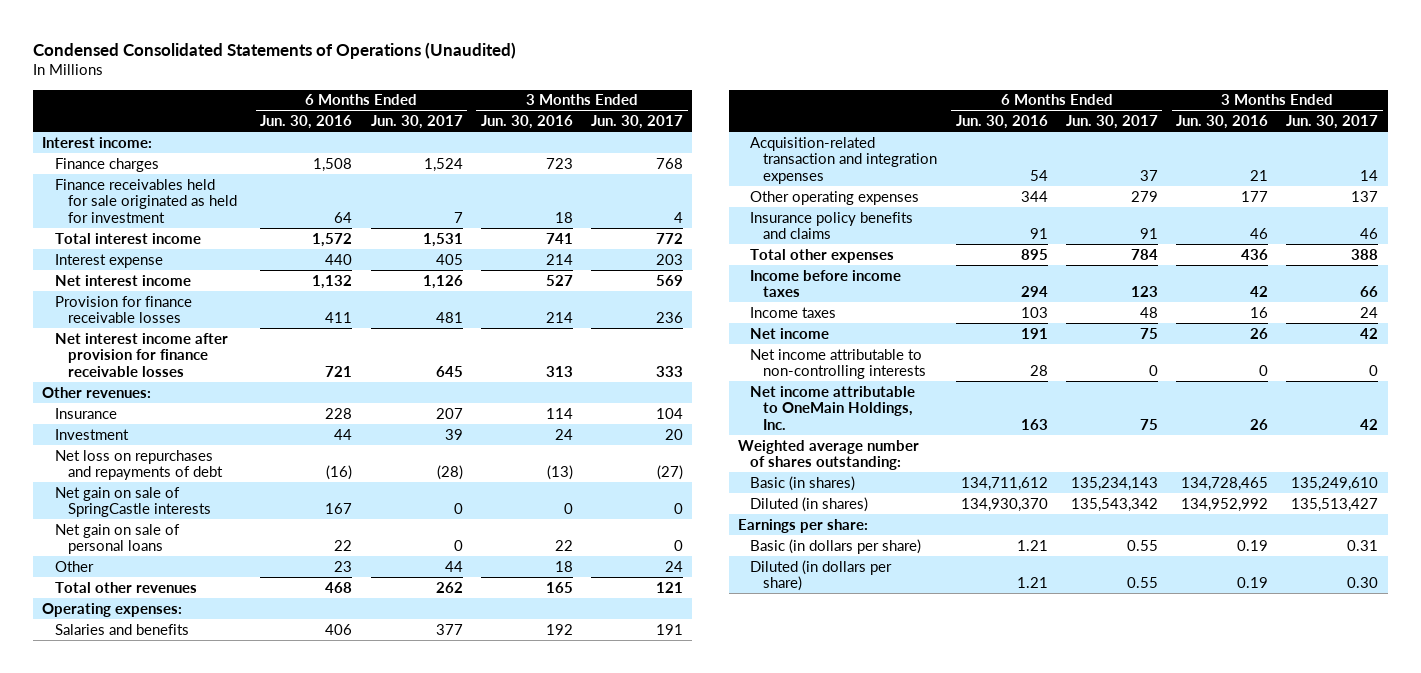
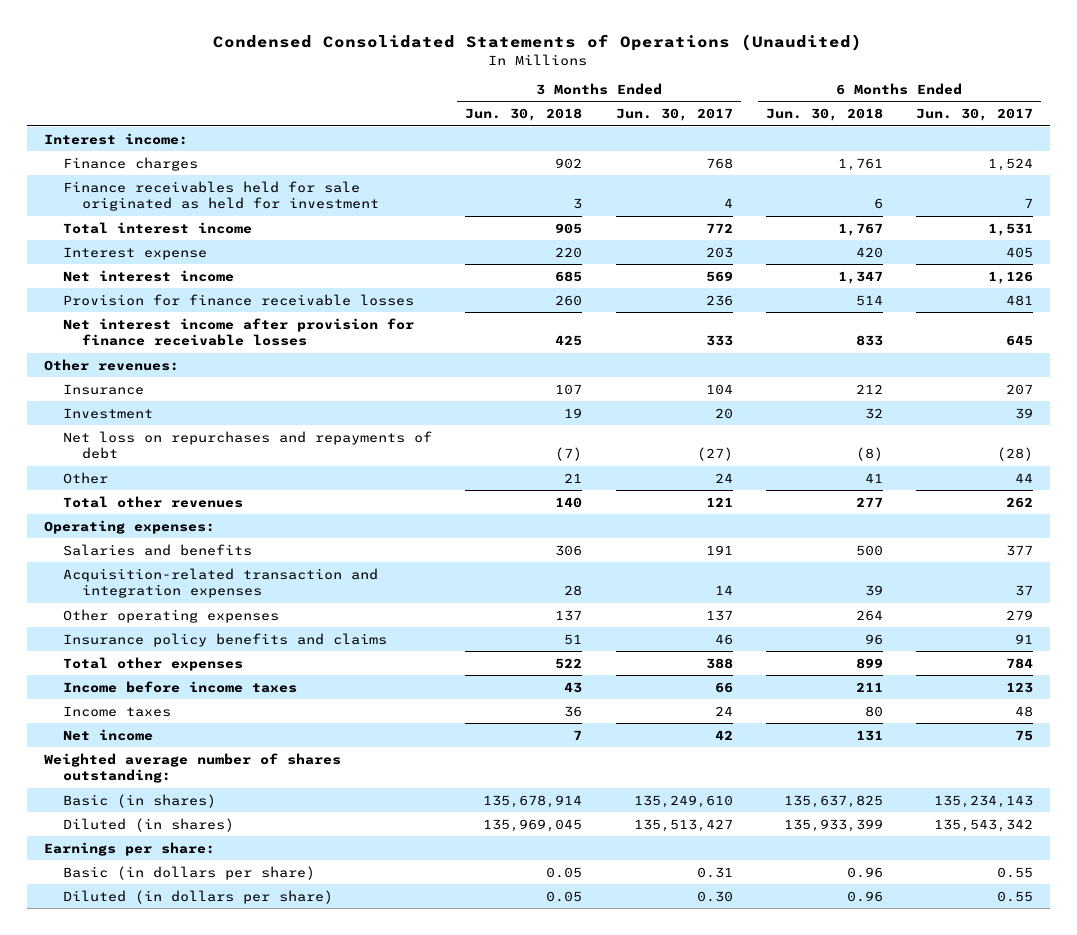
[260,115,353,130] Jun. 30, 2016 -> none
[480,115,573,130] Jun. 30, 2016 -> none
none -> [465,108,583,122] Jun. 30, 2018
none -> [765,108,883,122] Jun. 30, 2018
[55,486,211,518] Net gain on sale of SpringCastle interests -> none
[55,523,181,555] Net gain on sale of personal loans -> none
[750,348,927,380] Net income attributable to non-controlling interests -> none
[750,385,916,430] Net income attributable to OneMain Holdings, Inc. -> none

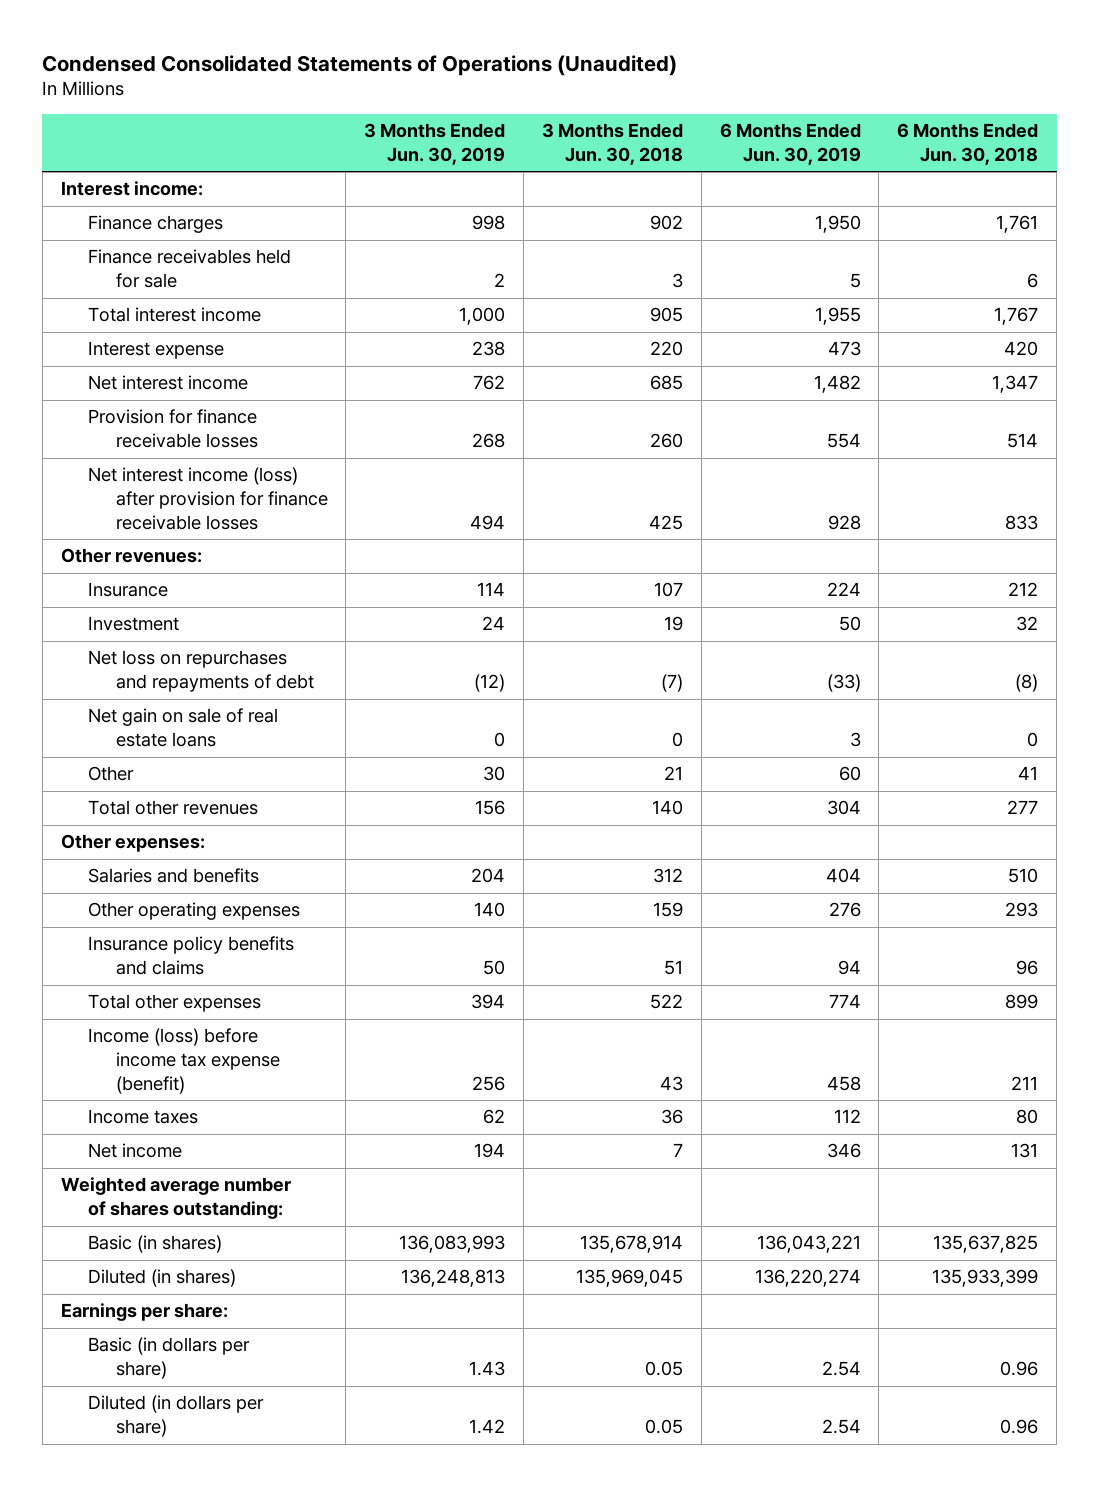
[615,108,733,122] Jun. 30, 2017 -> none
[916,108,1034,122] Jun. 30, 2017 -> none
none -> [364,123,506,166] 3 Months Ended Jun. 30, 2019
none -> [719,123,861,166] 6 Months Ended Jun. 30, 2019
[63,180,380,212] Finance receivables held for sale originated as held for investment -> [88,249,292,289] Finance receivables held for sale
[63,317,415,347] Net interest income after provision for finance receivable losses -> [88,467,328,531] Net interest income (loss) after provision for finance receivable losses
none -> [88,708,279,748] Net gain on sale of real estate loans
[43,519,215,534] Operating expenses: -> none
[63,567,379,599] Acquisition-related transaction and integration expenses -> none
none -> [60,834,205,853] Other expenses:
[555,544,583,556] 306 -> [652,868,683,884] 312
[855,544,883,556] 500 -> [1008,868,1039,884] 510
[555,609,583,621] 137 -> [652,902,683,918] 159
[855,609,883,621] 264 -> [1005,902,1039,918] 293
[63,680,298,693] Income before income taxes -> [88,1028,280,1095] Income (loss) before income tax expense (benefit)

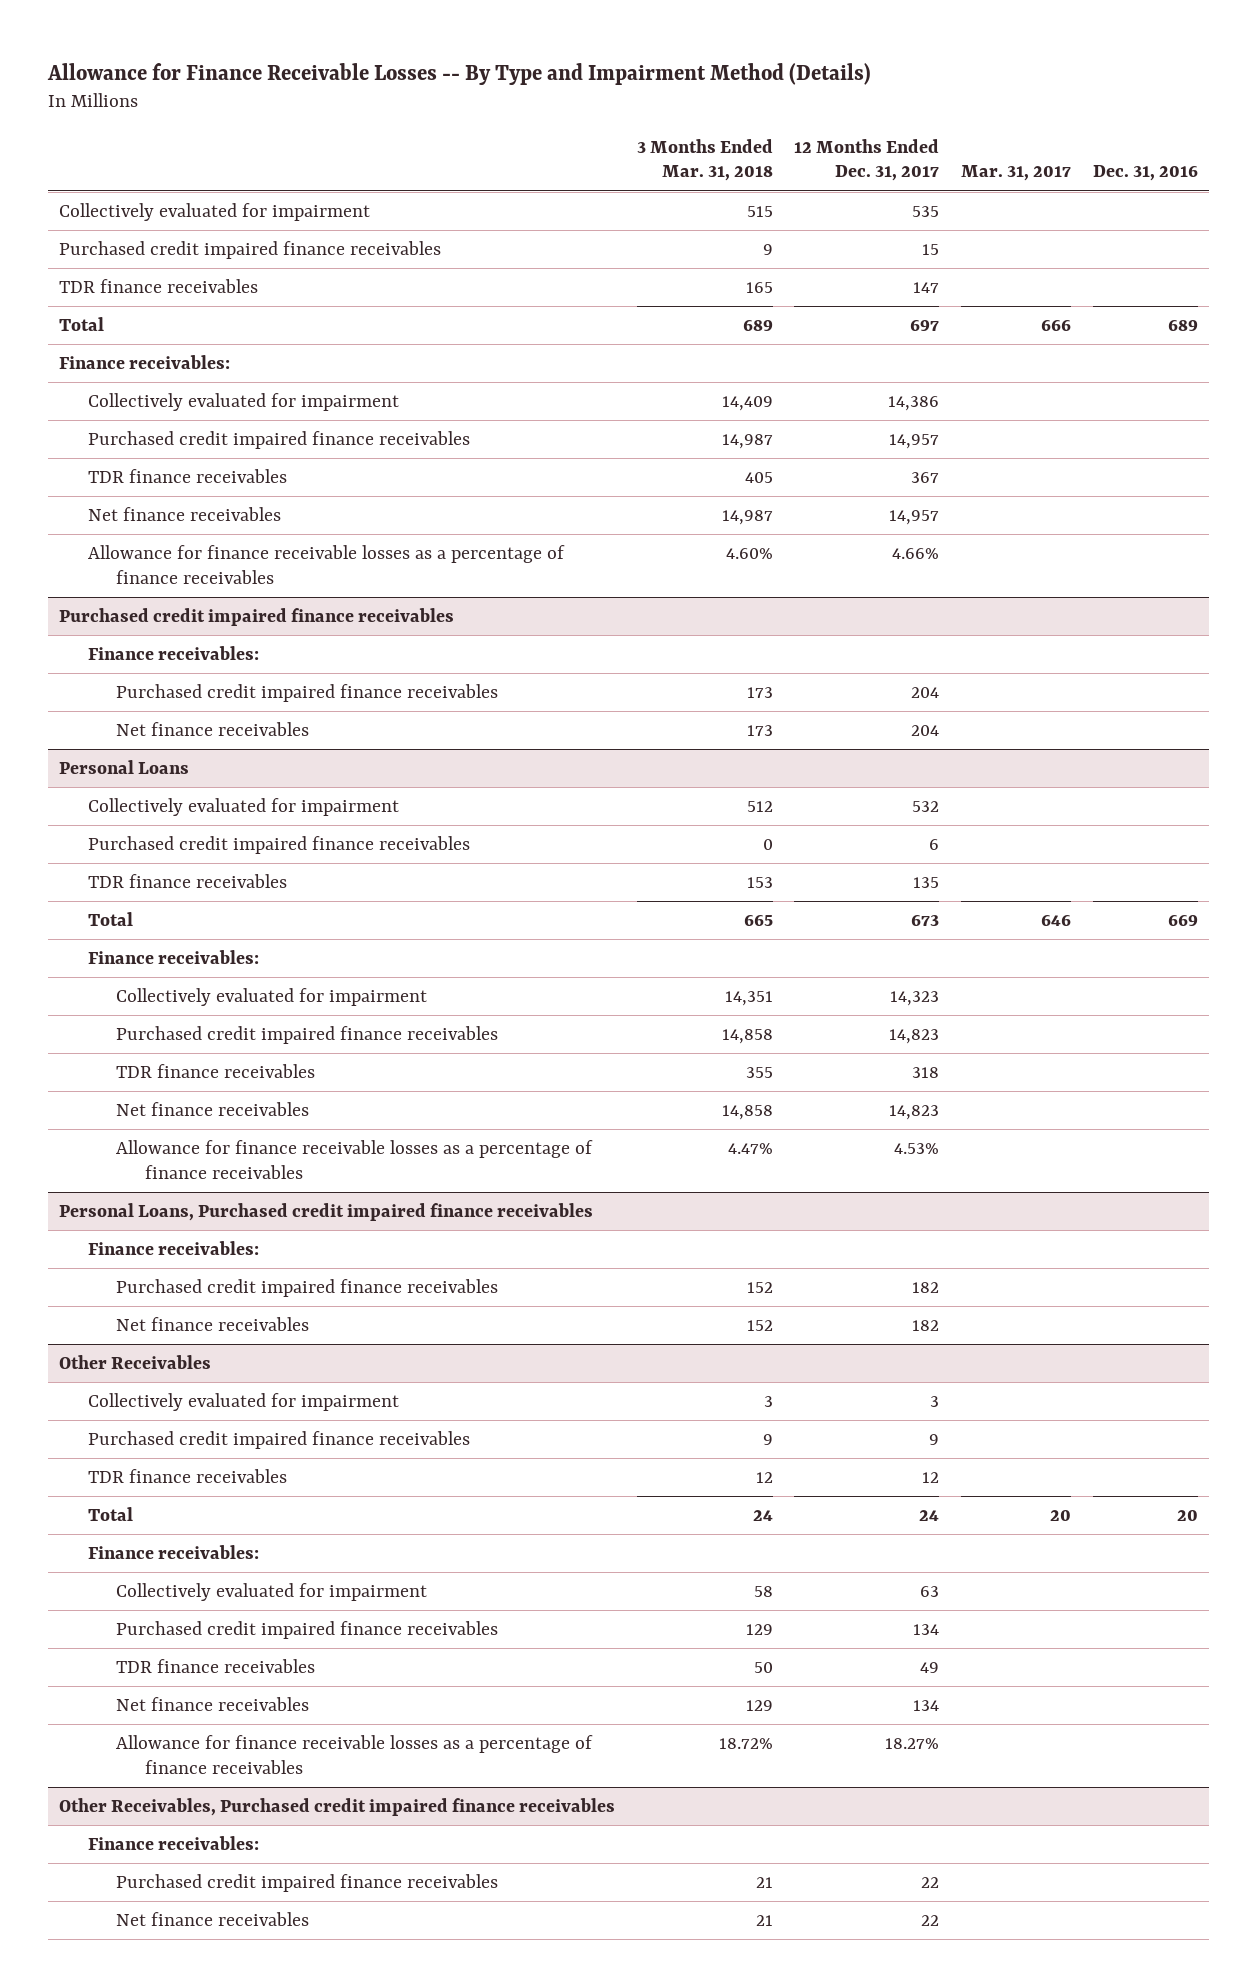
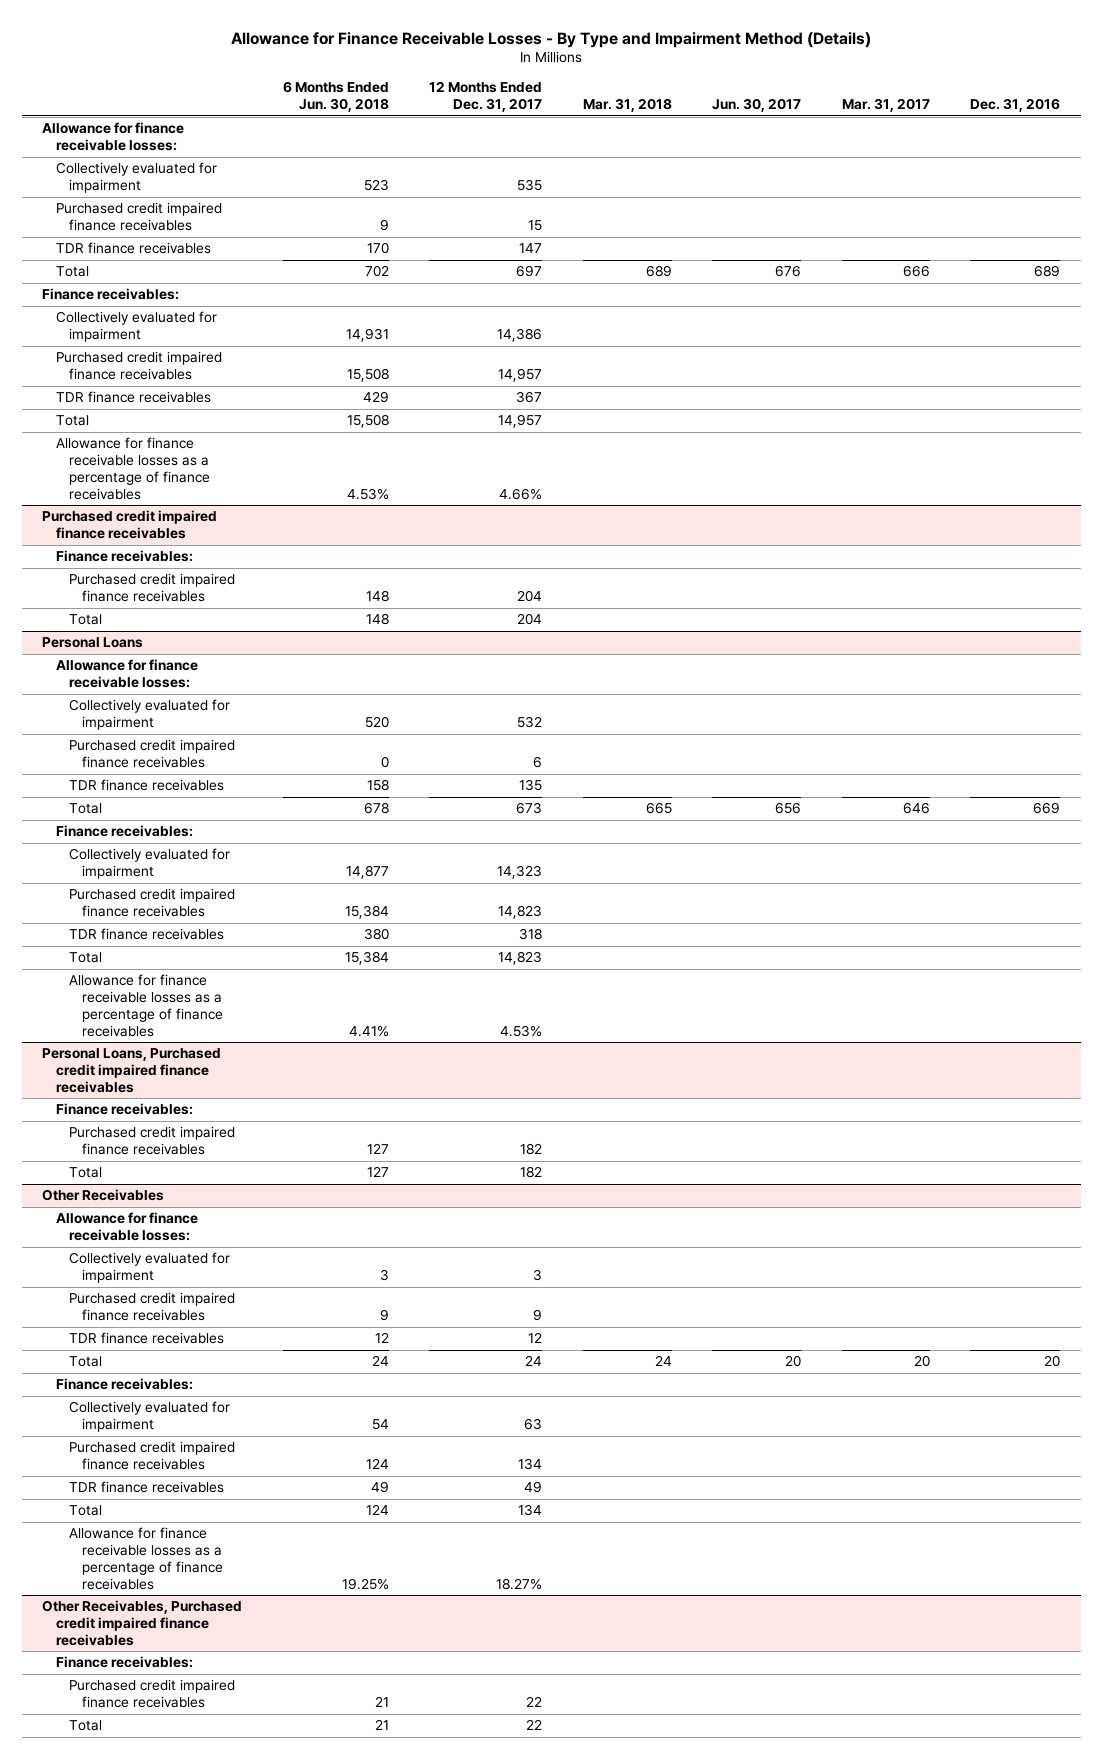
[46,62,871,85] Allowance for Finance Receivable Losses -- By Type and Impairment Method (Details) -> [231,31,872,48] Allowance for Finance Receivable Losses - By Type and Impairment Method (Details)
[636,138,773,182] 3 Months Ended Mar. 31, 2018 -> none
none -> [282,81,389,113] 6 Months Ended Jun. 30, 2018
none -> [582,98,672,113] Mar. 31, 2018
none -> [712,98,802,113] Jun. 30, 2017
none -> [42,122,185,152] Allowance for finance receivable losses:
[87,507,281,522] Net finance receivables -> [55,415,89,427] Total
[116,722,310,737] Net finance receivables -> [68,614,102,626] Total
none -> [55,659,198,689] Allowance for finance receivable losses:
[116,1102,310,1117] Net finance receivables -> [68,952,102,964] Total
[116,1317,310,1332] Net finance receivables -> [68,1167,102,1179] Total
none -> [55,1212,198,1242] Allowance for finance receivable losses:
[116,1697,310,1712] Net finance receivables -> [68,1505,102,1517] Total
[116,1912,310,1927] Net finance receivables -> [68,1720,102,1732] Total

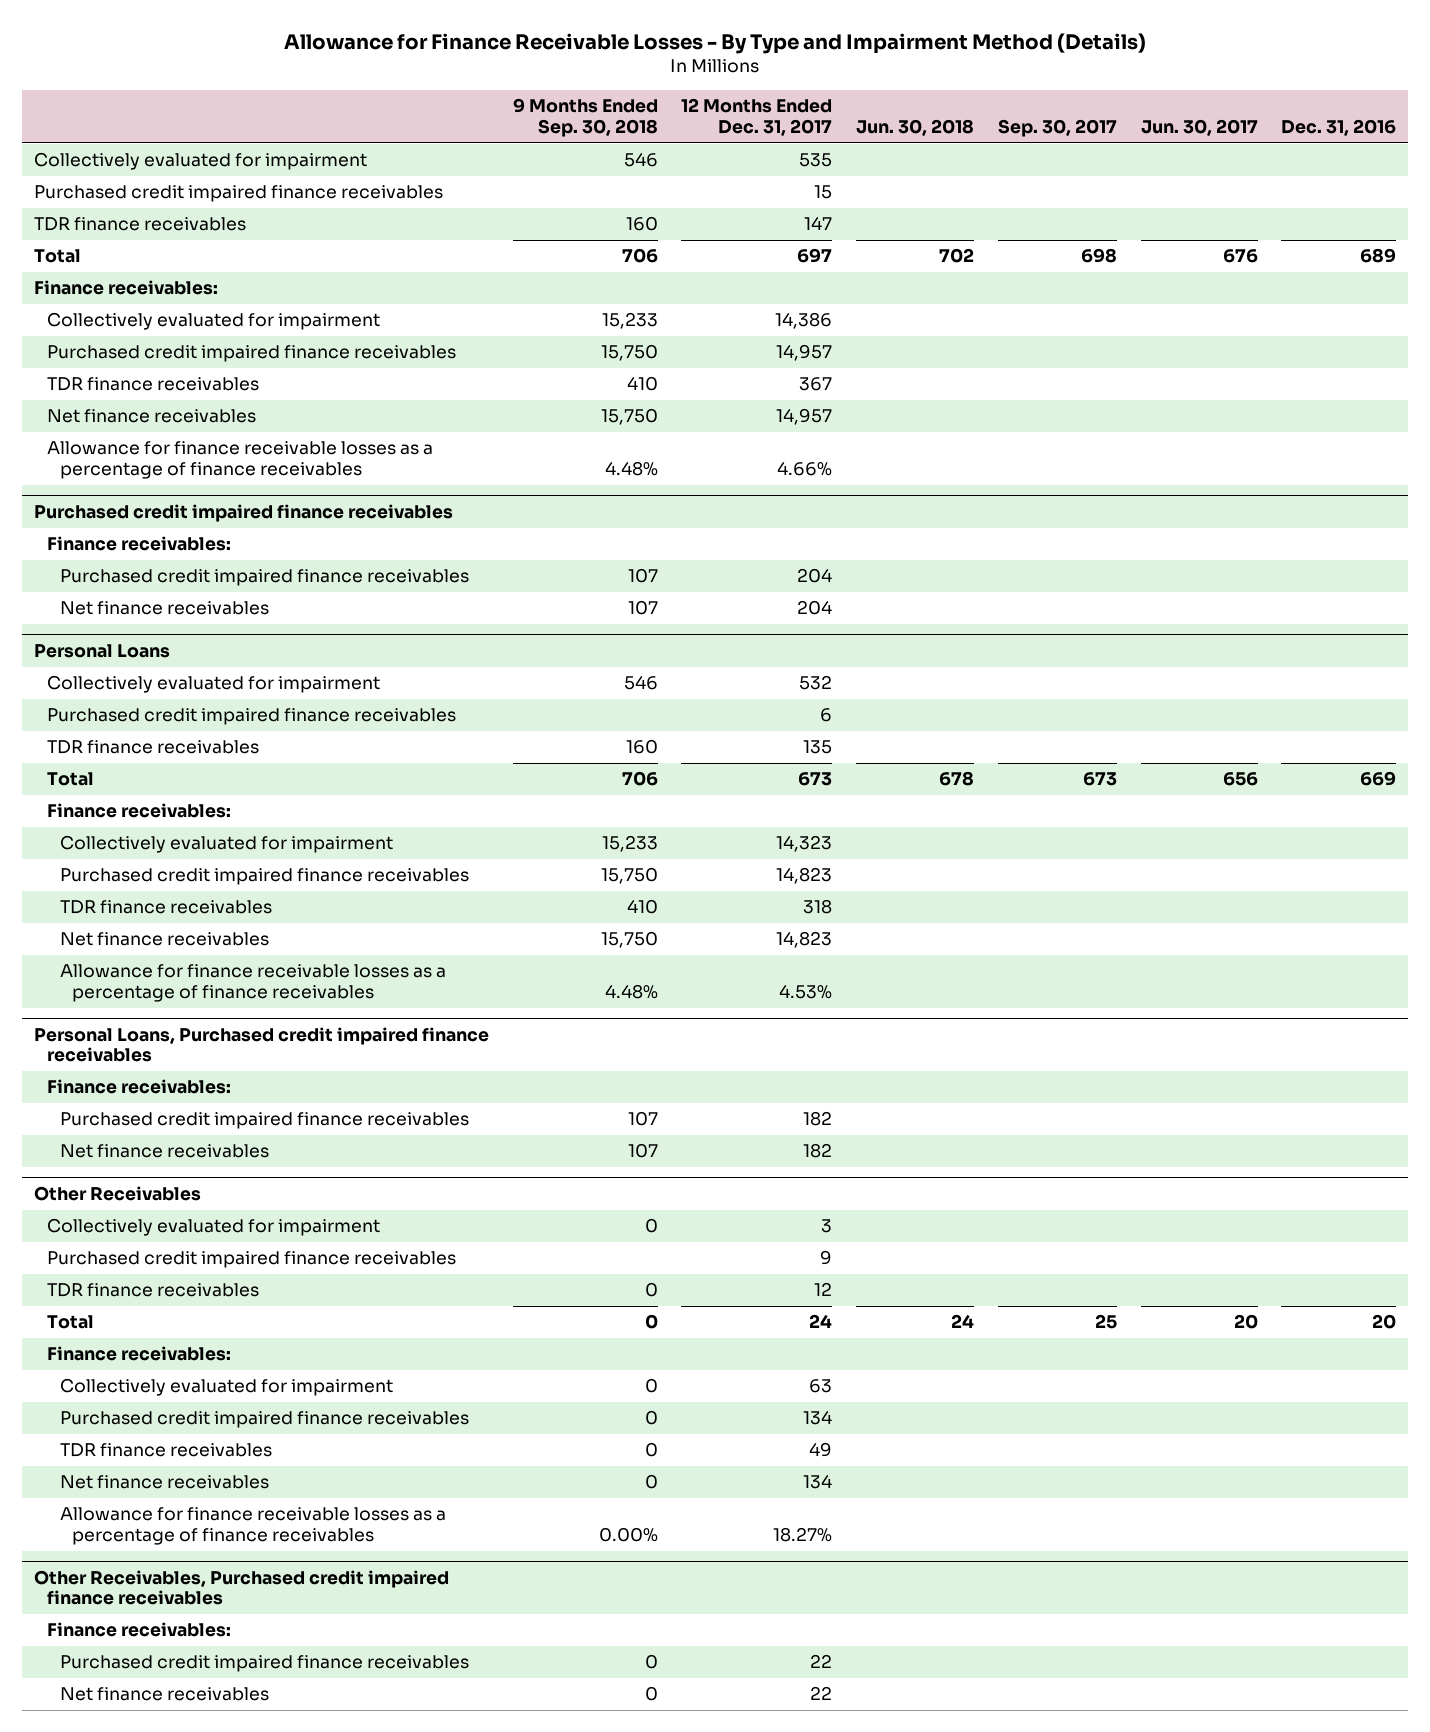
[282,81,389,113] 6 Months Ended Jun. 30, 2018 -> none
[582,98,672,113] Mar. 31, 2018 -> none
[841,98,930,113] Mar. 31, 2017 -> none
none -> [512,98,658,137] 9 Months Ended Sep. 30, 2018
none -> [856,118,975,136] Jun. 30, 2018
none -> [997,118,1117,137] Sep. 30, 2017
[42,122,185,152] Allowance for finance receivable losses: -> none
[55,415,89,427] Total -> [46,409,256,424] Net finance receivables
[68,614,102,626] Total -> [59,601,269,616] Net finance receivables
[55,659,198,689] Allowance for finance receivable losses: -> none
[68,952,102,964] Total -> [59,932,269,947] Net finance receivables
[68,1167,102,1179] Total -> [59,1144,269,1159] Net finance receivables
[55,1212,198,1242] Allowance for finance receivable losses: -> none
[68,1505,102,1517] Total -> [59,1475,269,1490] Net finance receivables
[68,1720,102,1732] Total -> [59,1687,269,1702] Net finance receivables

